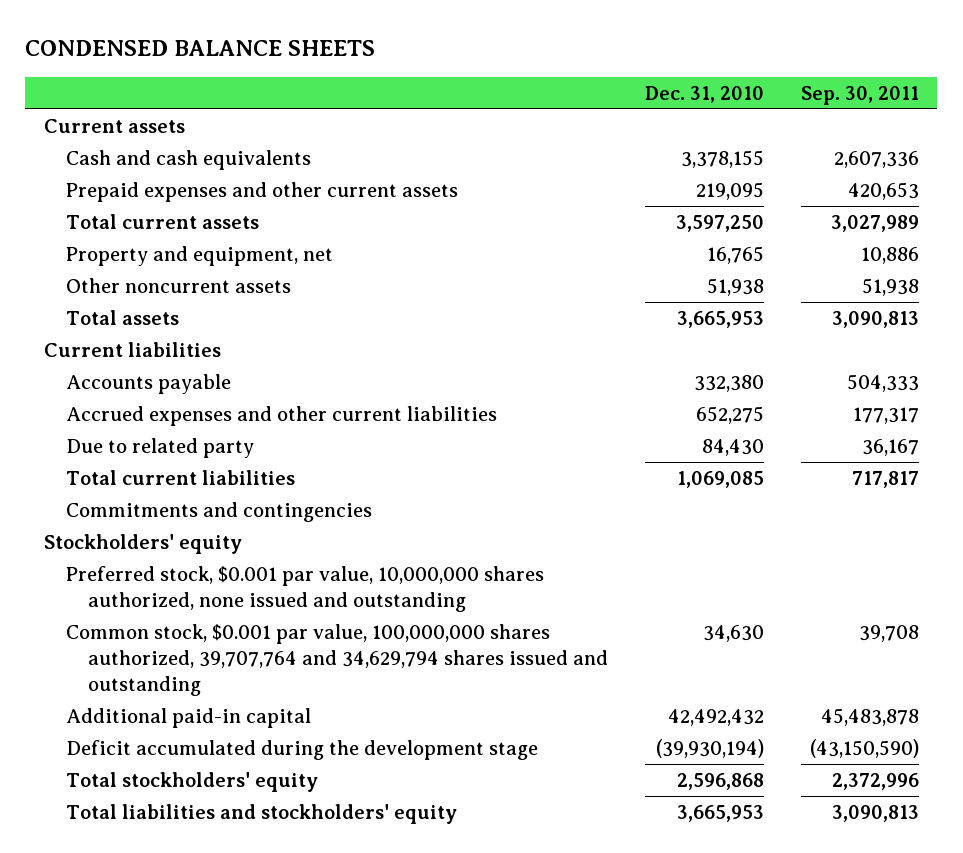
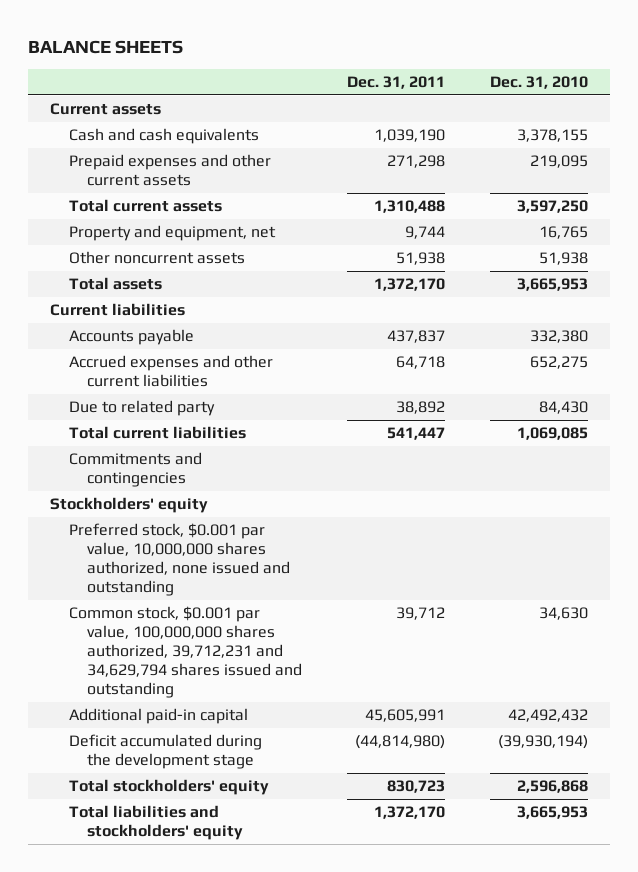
[25,40,376,57] CONDENSED BALANCE SHEETS -> [27,39,183,54] BALANCE SHEETS
[800,85,919,105] Sep. 30, 2011 -> none
none -> [346,75,445,89] Dec. 31, 2011
[65,623,609,696] Common stock, $0.001 par value, 100,000,000 shares authorized, 39,707,764 and 34,629,794 shares issued and outstanding -> [68,606,303,698] Common stock, $0.001 par value, 100,000,000 shares authorized, 39,712,231 and 34,629,794 shares issued and outstanding

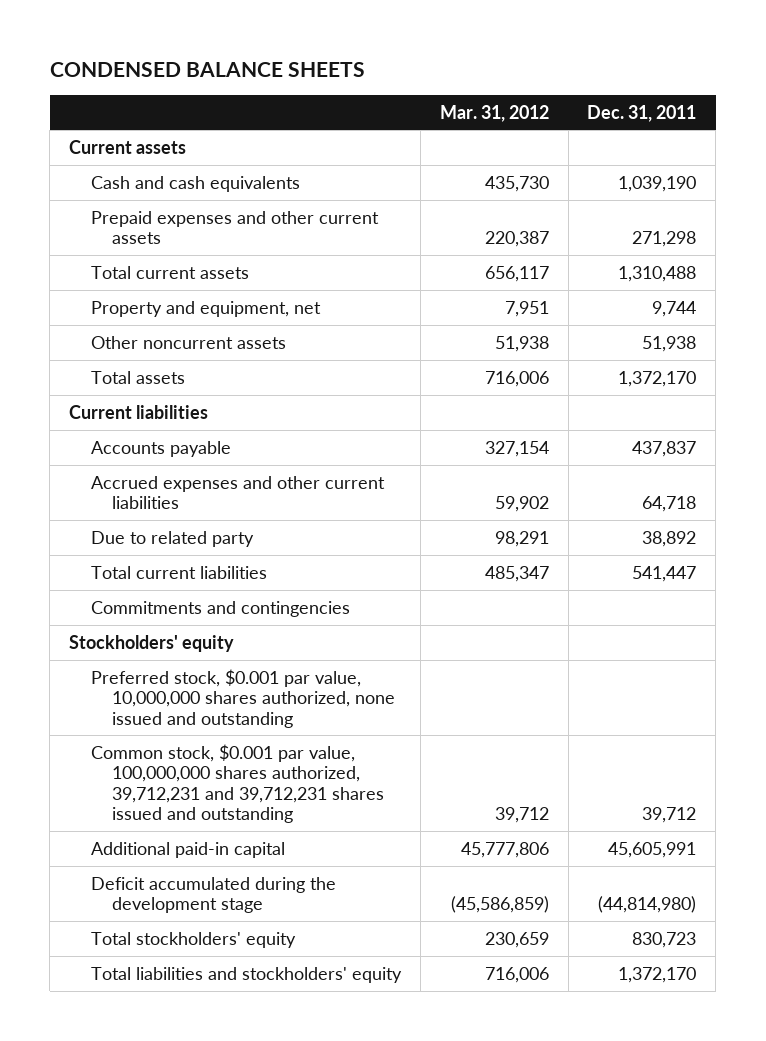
[27,39,183,54] BALANCE SHEETS -> [49,62,365,78] CONDENSED BALANCE SHEETS
[489,75,588,89] Dec. 31, 2010 -> none
none -> [439,104,549,122] Mar. 31, 2012
[68,606,303,698] Common stock, $0.001 par value, 100,000,000 shares authorized, 39,712,231 and 34,629,794 shares issued and outstanding -> [90,743,385,823] Common stock, $0.001 par value, 100,000,000 shares authorized, 39,712,231 and 39,712,231 shares issued and outstanding

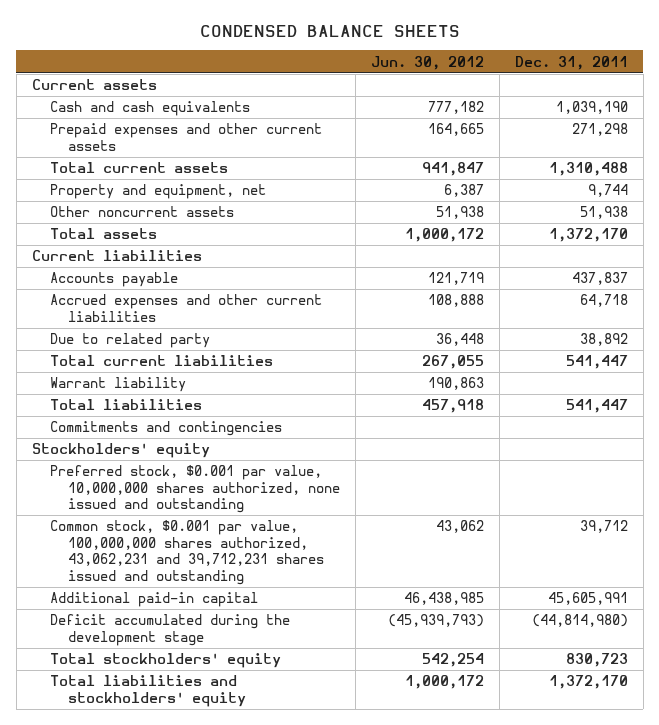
[439,104,549,122] Mar. 31, 2012 -> none
none -> [370,55,484,70] Jun. 30, 2012
none -> [49,377,186,393] Warrant liability
none -> [49,399,202,411] Total liabilities
[90,743,385,823] Common stock, $0.001 par value, 100,000,000 shares authorized, 39,712,231 and 39,712,231 shares issued and outstanding -> [49,520,325,585] Common stock, $0.001 par value, 100,000,000 shares authorized, 43,062,231 and 39,712,231 shares issued and outstanding

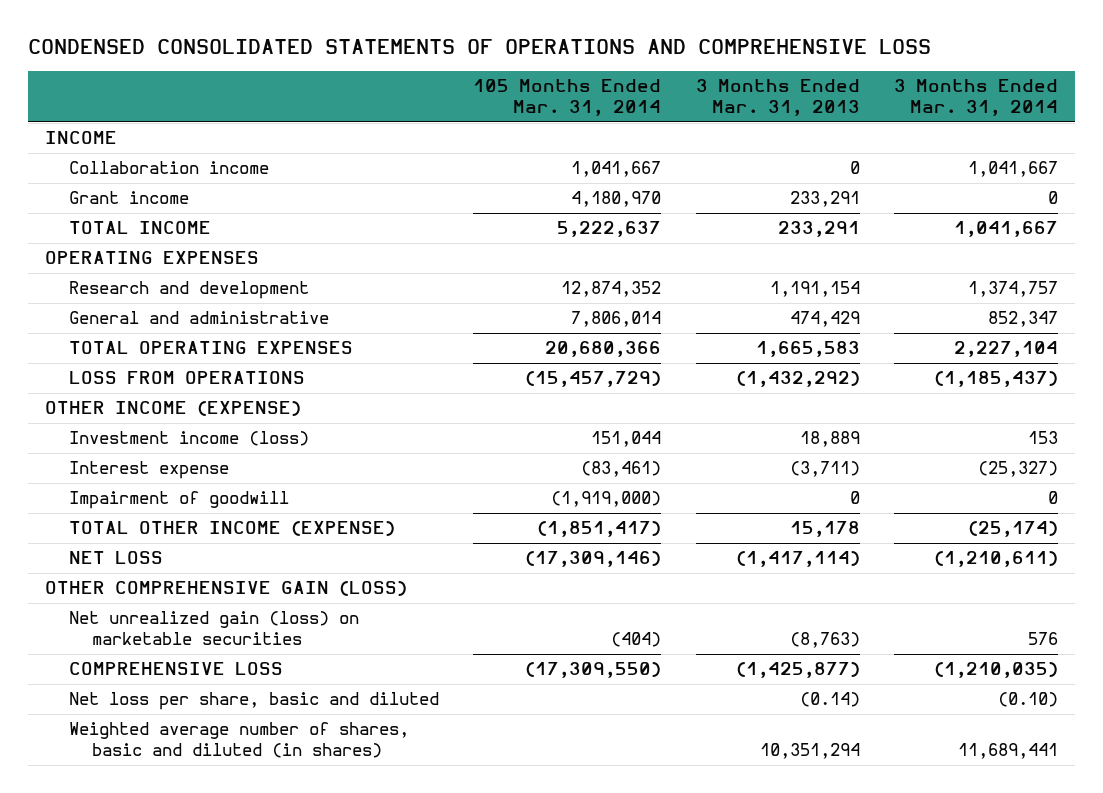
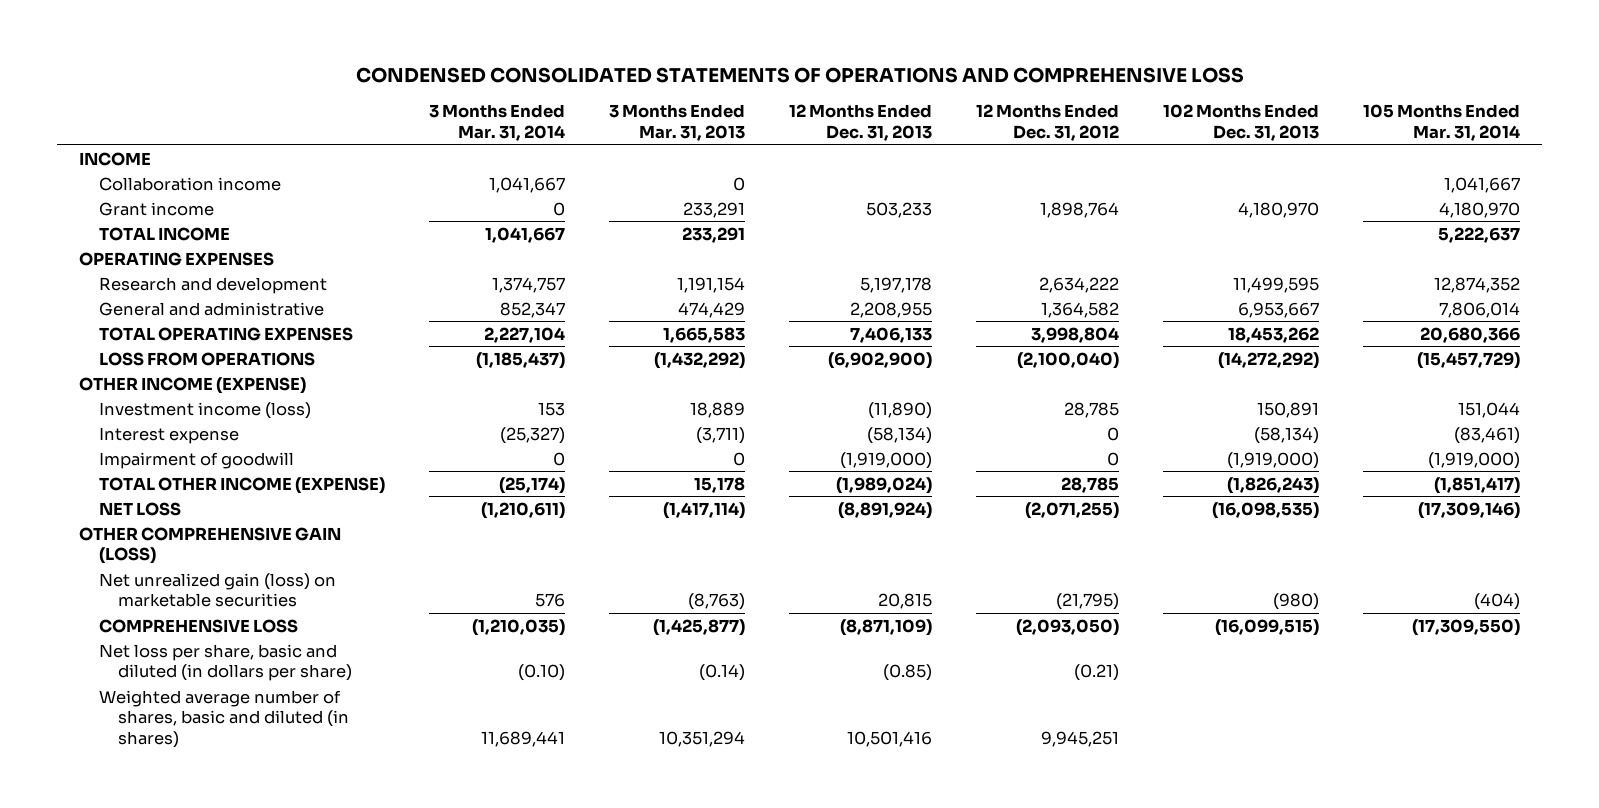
none -> [788,104,932,142] 12 Months Ended Dec. 31, 2013
none -> [976,104,1120,142] 12 Months Ended Dec. 31, 2012
none -> [1163,104,1320,142] 102 Months Ended Dec. 31, 2013
[68,692,439,711] Net loss per share, basic and diluted -> [98,643,353,682] Net loss per share, basic and diluted (in dollars per share)

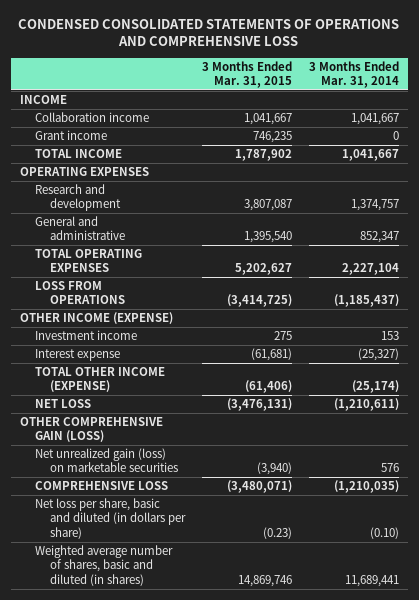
[608,104,745,142] 3 Months Ended Mar. 31, 2013 -> none
[788,104,932,142] 12 Months Ended Dec. 31, 2013 -> none
[976,104,1120,142] 12 Months Ended Dec. 31, 2012 -> none
[1163,104,1320,142] 102 Months Ended Dec. 31, 2013 -> none
[1363,104,1521,142] 105 Months Ended Mar. 31, 2014 -> none
none -> [201,60,292,88] 3 Months Ended Mar. 31, 2015
[98,401,311,419] Investment income (loss) -> [34,330,137,341] Investment income
[98,451,294,469] Impairment of goodwill -> none

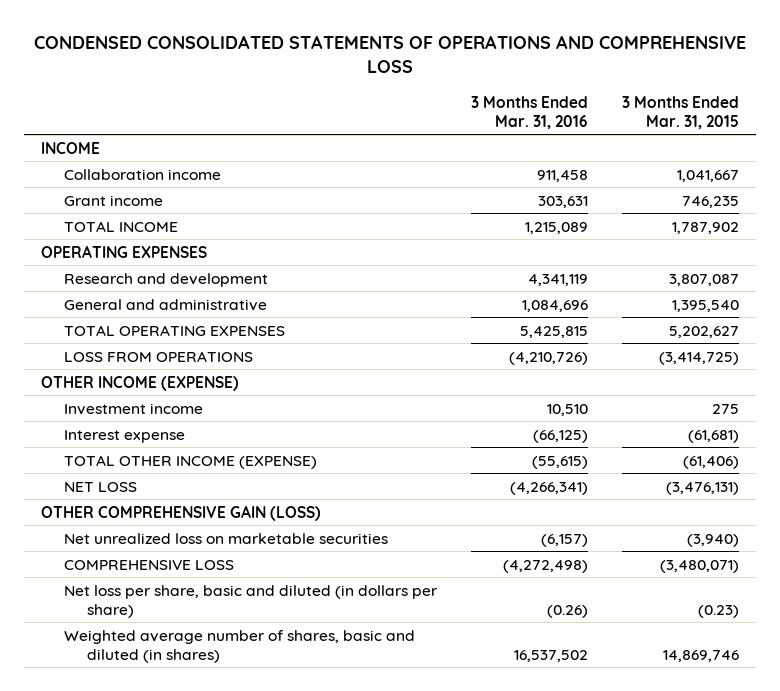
[309,60,400,88] 3 Months Ended Mar. 31, 2014 -> none
none -> [470,95,588,129] 3 Months Ended Mar. 31, 2016
[34,448,178,473] Net unrealized gain (loss) on marketable securities -> [64,532,389,544] Net unrealized loss on marketable securities

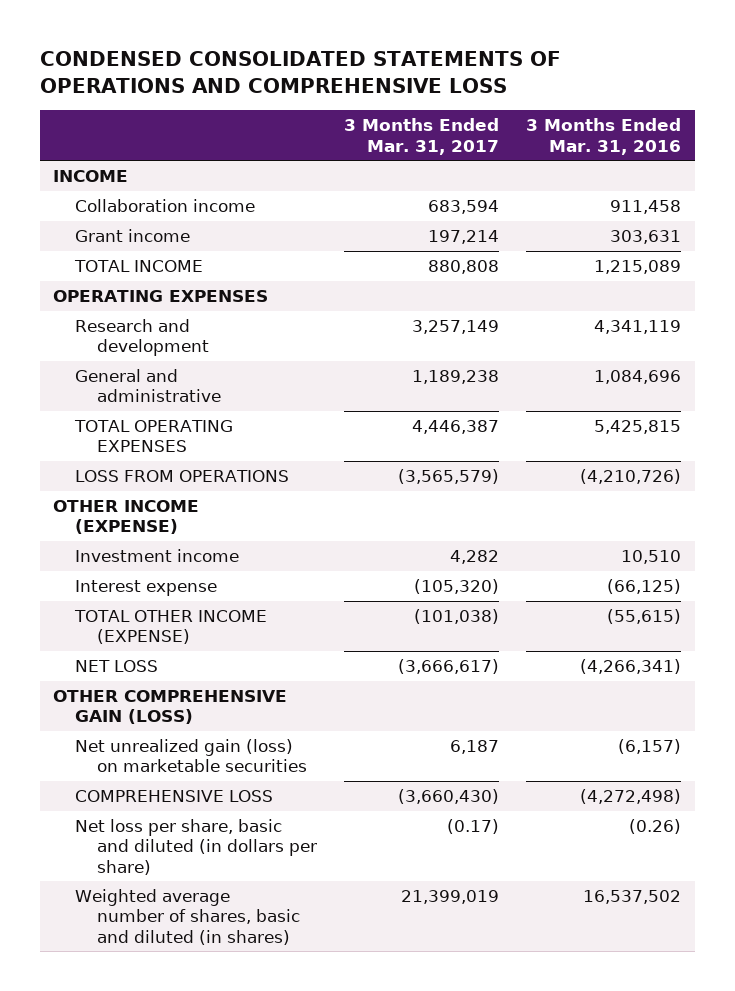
[621,95,739,129] 3 Months Ended Mar. 31, 2015 -> none
none -> [344,118,500,155] 3 Months Ended Mar. 31, 2017
[64,532,389,544] Net unrealized loss on marketable securities -> [75,739,307,773] Net unrealized gain (loss) on marketable securities

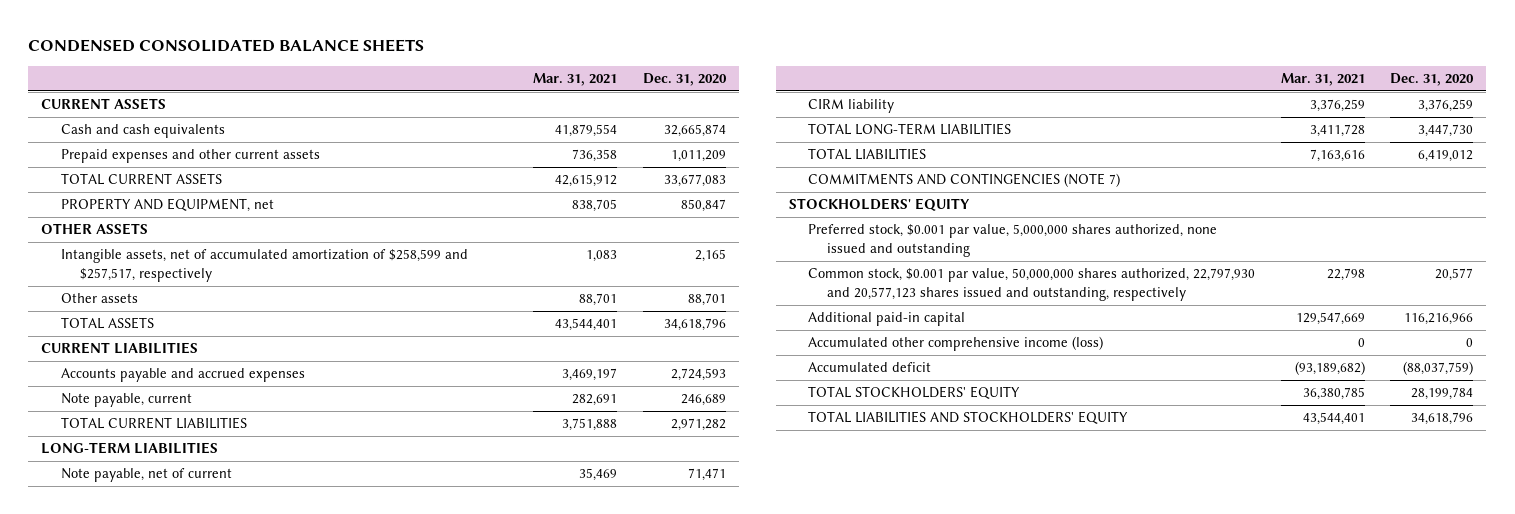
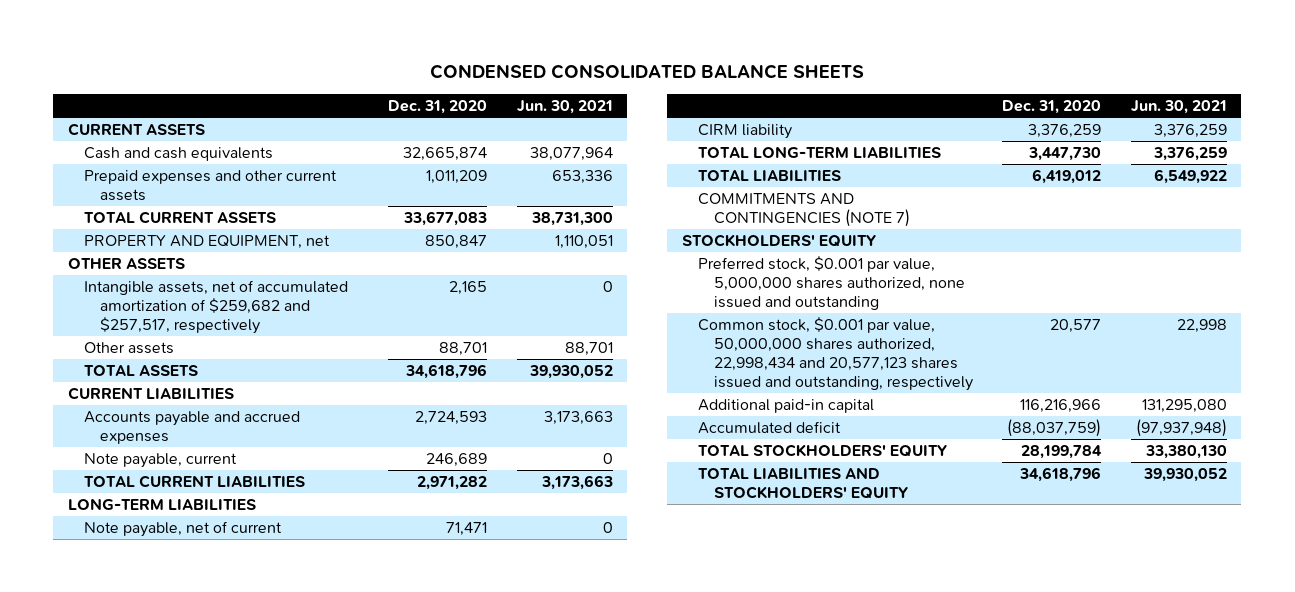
[533,73,618,87] Mar. 31, 2021 -> none
none -> [516,99,613,114] Jun. 30, 2021
[60,249,468,283] Intangible assets, net of accumulated amortization of $258,599 and $257,517, respectively -> [83,280,348,334] Intangible assets, net of accumulated amortization of $259,682 and $257,517, respectively
[807,268,1255,302] Common stock, $0.001 par value, 50,000,000 shares authorized, 22,797,930 and 20,577,123 shares issued and outstanding, respectively -> [698,317,974,391] Common stock, $0.001 par value, 50,000,000 shares authorized, 22,998,434 and 20,577,123 shares issued and outstanding, respectively
[807,336,1103,352] Accumulated other comprehensive income (loss) -> none

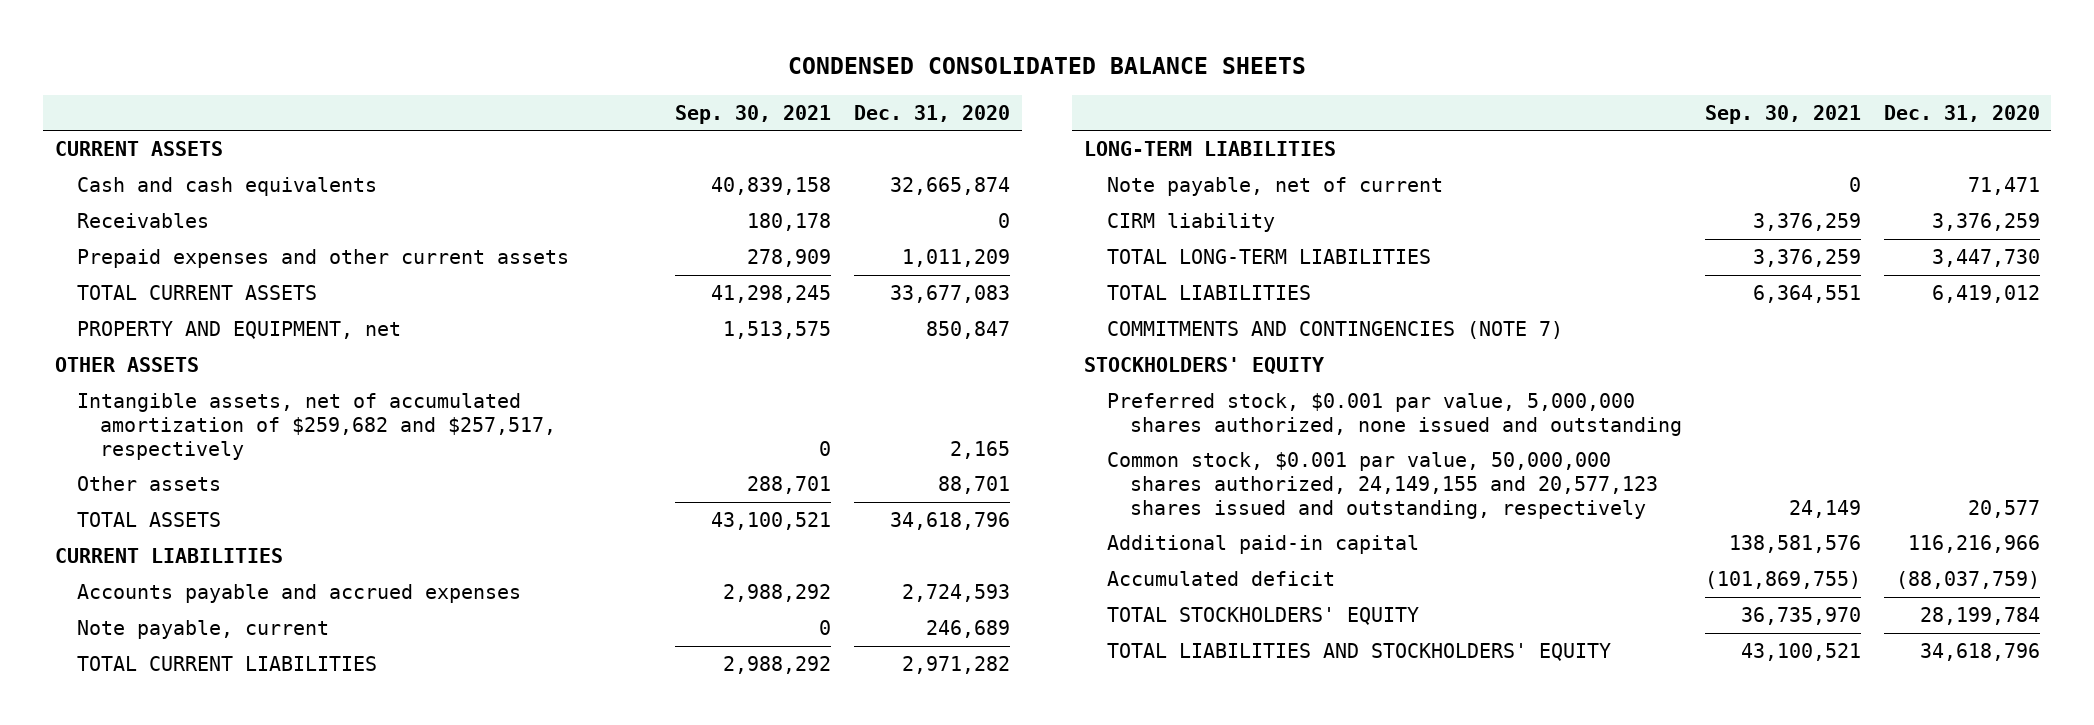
[516,99,613,114] Jun. 30, 2021 -> none
none -> [675,104,832,124] Sep. 30, 2021
none -> [77,213,210,229] Receivables
[698,317,974,391] Common stock, $0.001 par value, 50,000,000 shares authorized, 22,998,434 and 20,577,123 shares issued and outstanding, respectively -> [1106,452,1658,519] Common stock, $0.001 par value, 50,000,000 shares authorized, 24,149,155 and 20,577,123 shares issued and outstanding, respectively

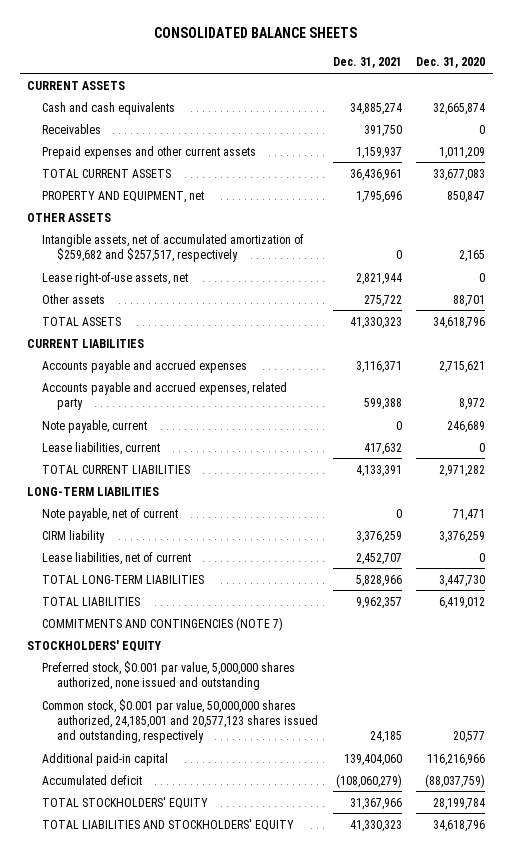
[788,57,1307,75] CONDENSED CONSOLIDATED BALANCE SHEETS -> [154,27,358,39] CONSOLIDATED BALANCE SHEETS
[675,104,832,124] Sep. 30, 2021 -> none
none -> [332,57,402,69] Dec. 31, 2021
none -> [41,271,188,285] Lease right-of-use assets, net
[902,584,1011,603] 2,724,593 -> [439,360,486,373] 2,715,621
none -> [41,381,287,410] Accounts payable and accrued expenses, related party
none -> [41,441,160,455] Lease liabilities, current
none -> [41,551,191,565] Lease liabilities, net of current
[1106,452,1658,519] Common stock, $0.001 par value, 50,000,000 shares authorized, 24,149,155 and 20,577,123 shares issued and outstanding, respectively -> [41,698,318,744] Common stock, $0.001 par value, 50,000,000 shares authorized, 24,185,001 and 20,577,123 shares issued and outstanding, respectively

